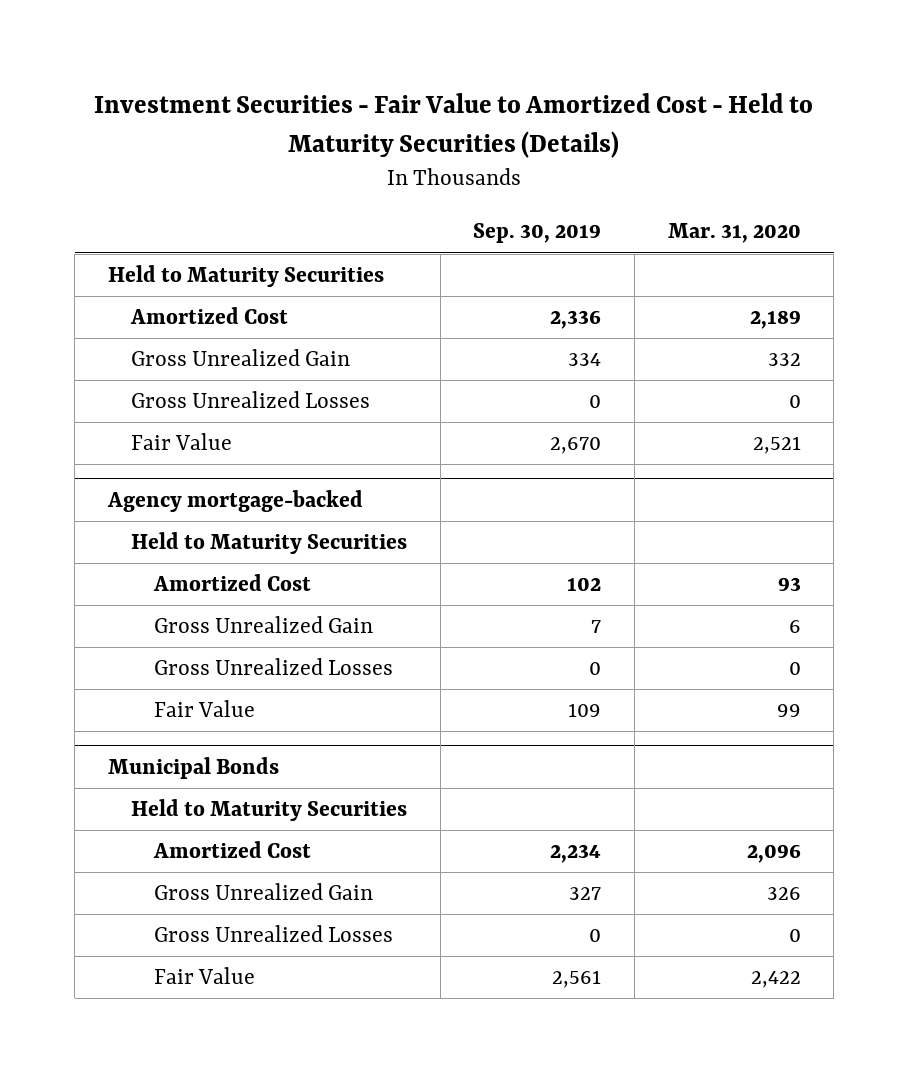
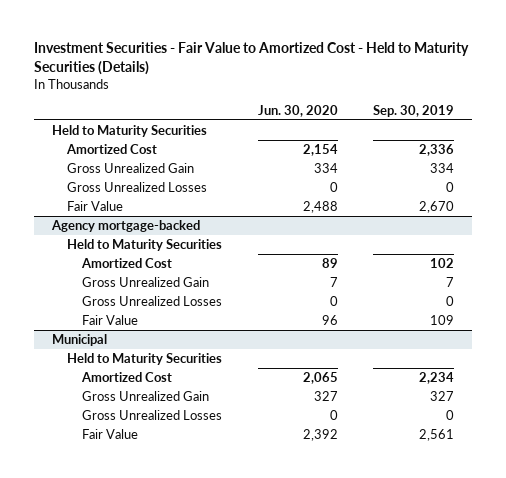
[667,223,801,244] Mar. 31, 2020 -> none
none -> [257,104,338,117] Jun. 30, 2020
[108,756,280,779] Municipal Bonds -> [51,333,107,346] Municipal

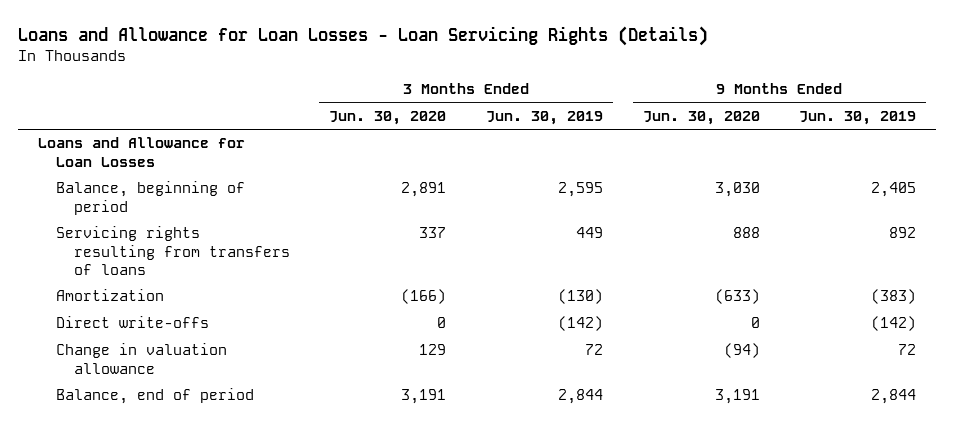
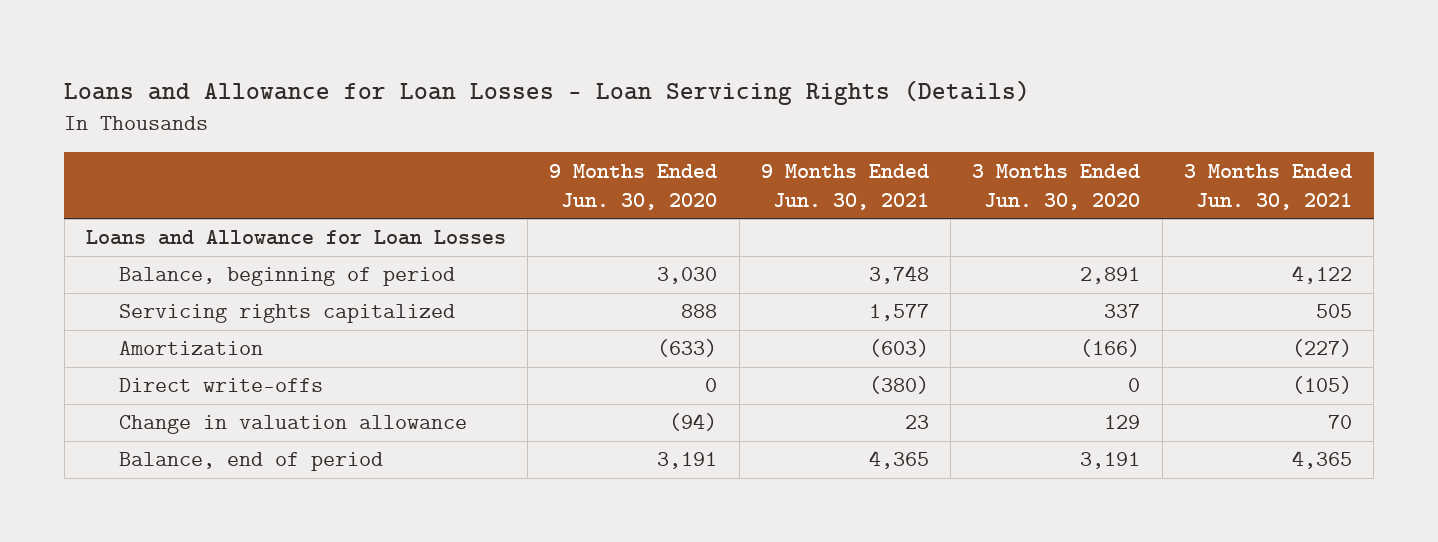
[485,110,603,125] Jun. 30, 2019 -> none
[799,110,917,125] Jun. 30, 2019 -> none
none -> [760,163,929,210] 9 Months Ended Jun. 30, 2021
none -> [1183,163,1352,210] 3 Months Ended Jun. 30, 2021
[55,226,290,275] Servicing rights resulting from transfers of loans -> [119,304,456,324] Servicing rights capitalized

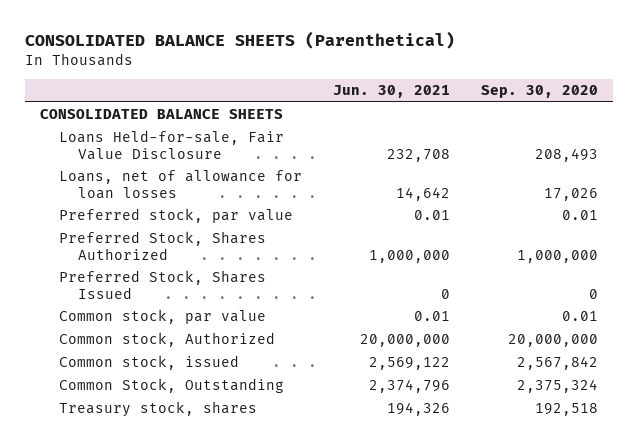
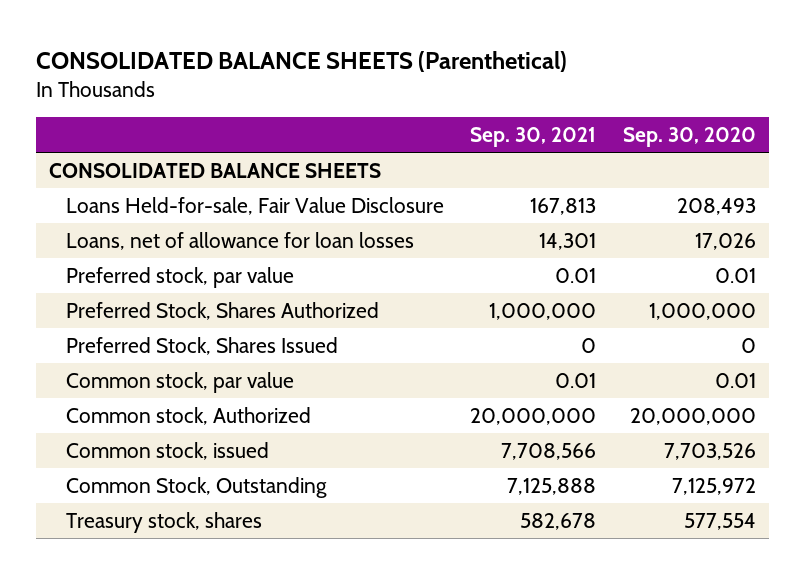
[332,85,450,99] Jun. 30, 2021 -> none
none -> [470,127,597,148] Sep. 30, 2021
[516,356,598,371] 2,567,842 -> [663,442,756,460] 7,703,526
[516,379,598,394] 2,375,324 -> [671,477,756,495] 7,125,972
[534,403,598,417] 192,518 -> [683,512,756,530] 577,554

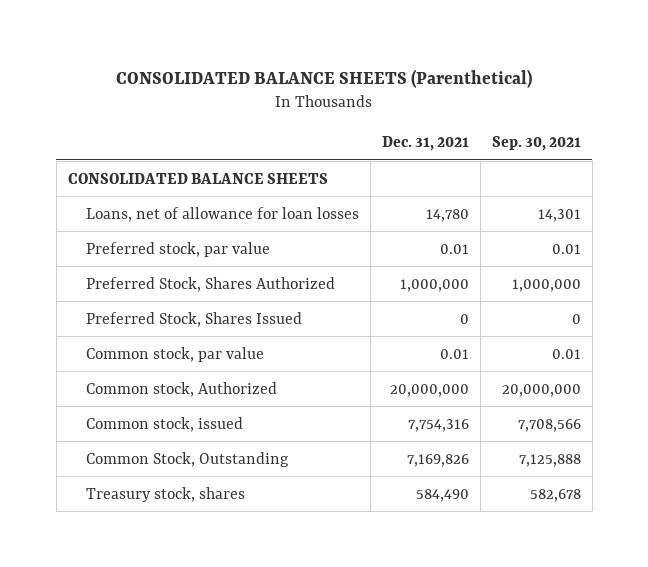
[622,127,756,148] Sep. 30, 2020 -> none
none -> [381,136,469,152] Dec. 31, 2021
[66,196,445,215] Loans Held-for-sale, Fair Value Disclosure -> none

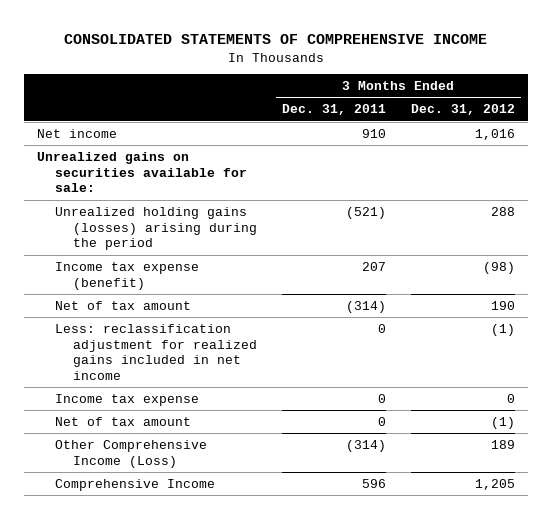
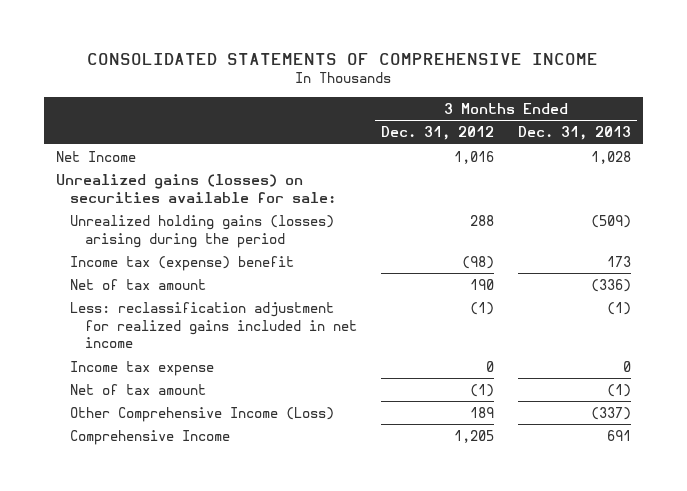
[281,104,386,116] Dec. 31, 2011 -> none
none -> [518,126,632,141] Dec. 31, 2013
[36,128,117,138] Net income -> [55,150,136,162] Net Income
[36,151,247,193] Unrealized gains on securities available for sale: -> [55,173,337,203] Unrealized gains (losses) on securities available for sale:
[54,261,199,290] Income tax expense (benefit) -> [70,255,295,271] Income tax (expense) benefit

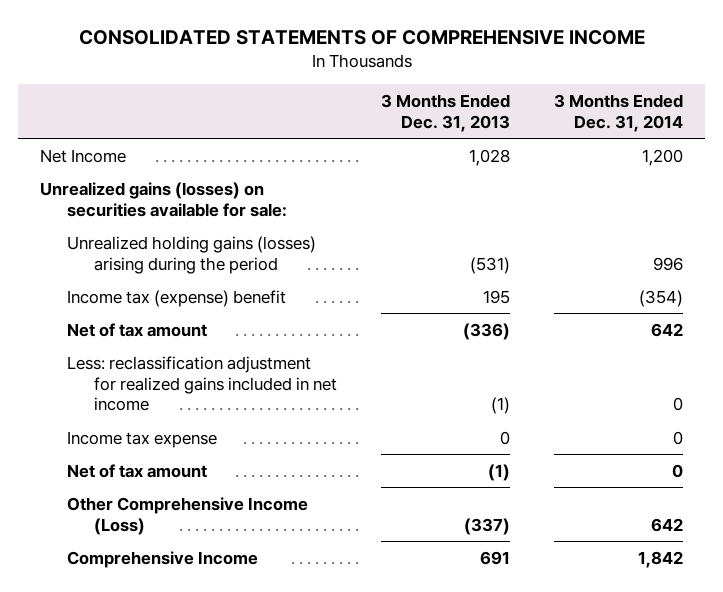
[380,126,494,141] Dec. 31, 2012 -> none
none -> [554,93,684,132] 3 Months Ended Dec. 31, 2014
[591,214,632,228] (509) -> [470,256,511,274] (531)
[607,255,632,267] 173 -> [483,289,511,304] 195

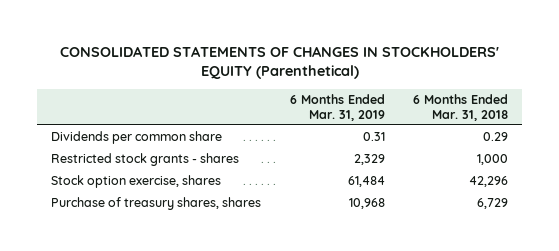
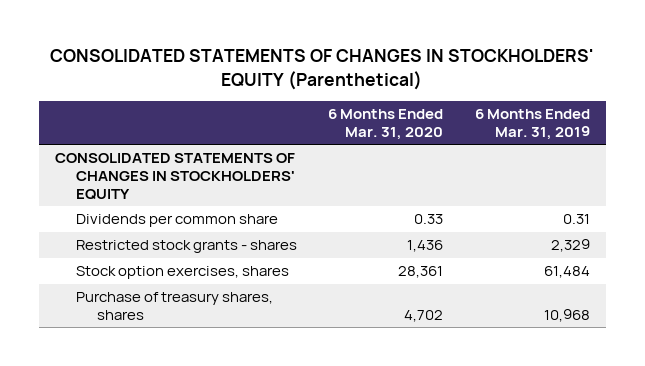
[413,93,509,121] 6 Months Ended Mar. 31, 2018 -> none
none -> [328,109,444,140] 6 Months Ended Mar. 31, 2020
none -> [54,153,295,200] CONSOLIDATED STATEMENTS OF CHANGES IN STOCKHOLDERS' EQUITY
[51,175,222,189] Stock option exercise, shares -> [75,266,289,280] Stock option exercises, shares

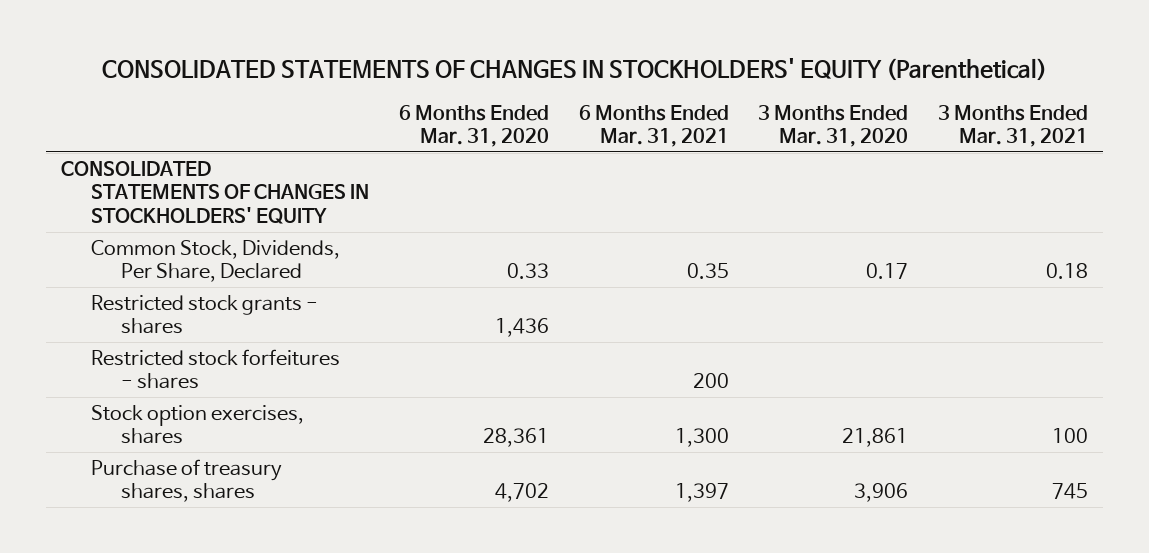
[474,109,590,140] 6 Months Ended Mar. 31, 2019 -> none
none -> [578,104,729,148] 6 Months Ended Mar. 31, 2021
none -> [758,104,909,148] 3 Months Ended Mar. 31, 2020
none -> [937,104,1088,148] 3 Months Ended Mar. 31, 2021
[75,214,278,228] Dividends per common share -> [91,239,341,283] Common Stock, Dividends, Per Share, Declared
none -> [91,348,341,390] Restricted stock forfeitures - shares

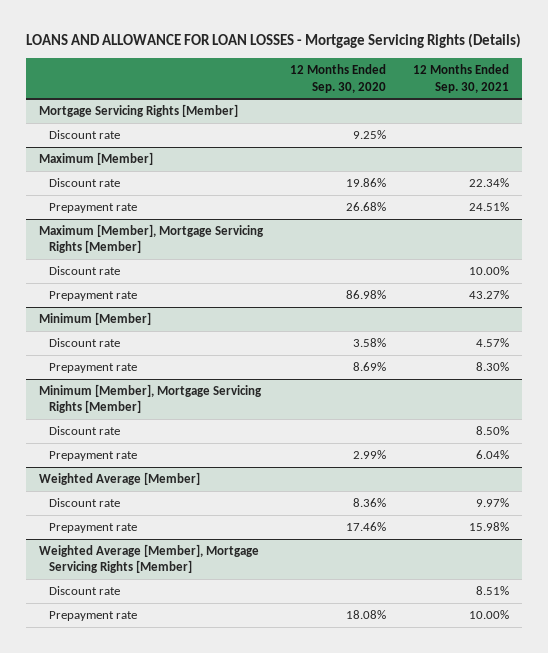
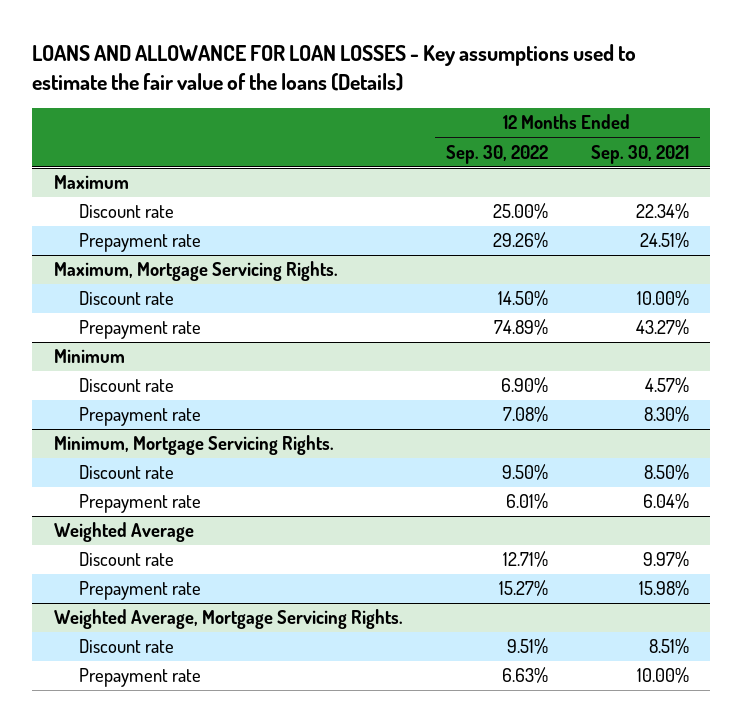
[25,33,521,49] LOANS AND ALLOWANCE FOR LOAN LOSSES - Mortgage Servicing Rights (Details) -> [32,43,637,91] LOANS AND ALLOWANCE FOR LOAN LOSSES - Key assumptions used to estimate the fair value of the loans (Details)
[289,64,386,93] 12 Months Ended Sep. 30, 2020 -> none
none -> [445,144,548,164] Sep. 30, 2022
[38,103,238,117] Mortgage Servicing Rights [Member] -> none
[48,129,120,139] Discount rate -> none
[38,151,153,165] Maximum [Member] -> [53,175,129,190] Maximum
[38,223,264,254] Maximum [Member], Mortgage Servicing Rights [Member] -> [53,261,338,282] Maximum, Mortgage Servicing Rights.
[38,311,151,325] Minimum [Member] -> [53,349,125,364] Minimum
[38,383,262,414] Minimum [Member], Mortgage Servicing Rights [Member] -> [53,435,334,456] Minimum, Mortgage Servicing Rights.
[38,471,200,485] Weighted Average [Member] -> [53,522,194,543] Weighted Average
[38,543,259,574] Weighted Average [Member], Mortgage Servicing Rights [Member] -> [53,609,403,630] Weighted Average, Mortgage Servicing Rights.

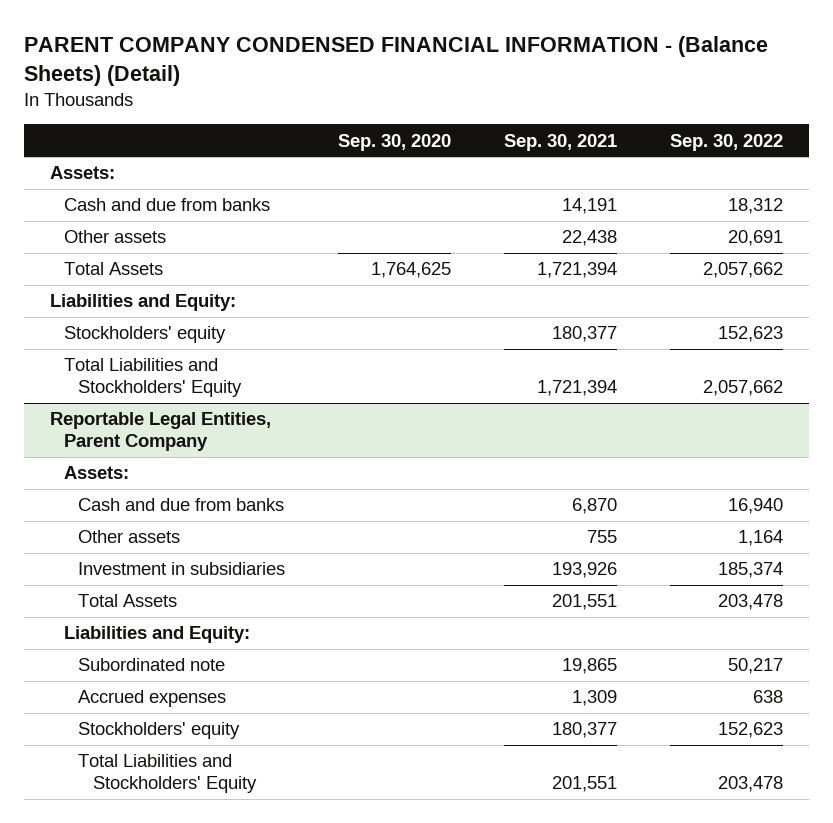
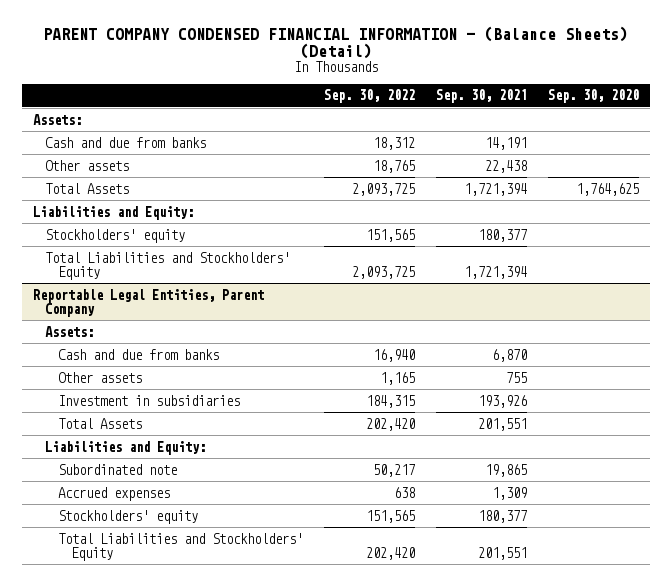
[728,230,784,247] 20,691 -> [373,159,416,173] 18,765
[703,262,784,279] 2,057,662 -> [352,182,416,196] 2,093,725
[718,326,784,343] 152,623 -> [366,228,416,242] 151,565
[703,380,784,397] 2,057,662 -> [352,266,416,280] 2,093,725
[738,530,784,547] 1,164 -> [380,371,416,385] 1,165
[718,562,784,579] 185,374 -> [366,394,416,408] 184,315
[718,594,784,611] 203,478 -> [366,417,416,431] 202,420
[718,722,784,739] 152,623 -> [366,509,416,523] 151,565
[718,776,784,793] 203,478 -> [366,547,416,561] 202,420

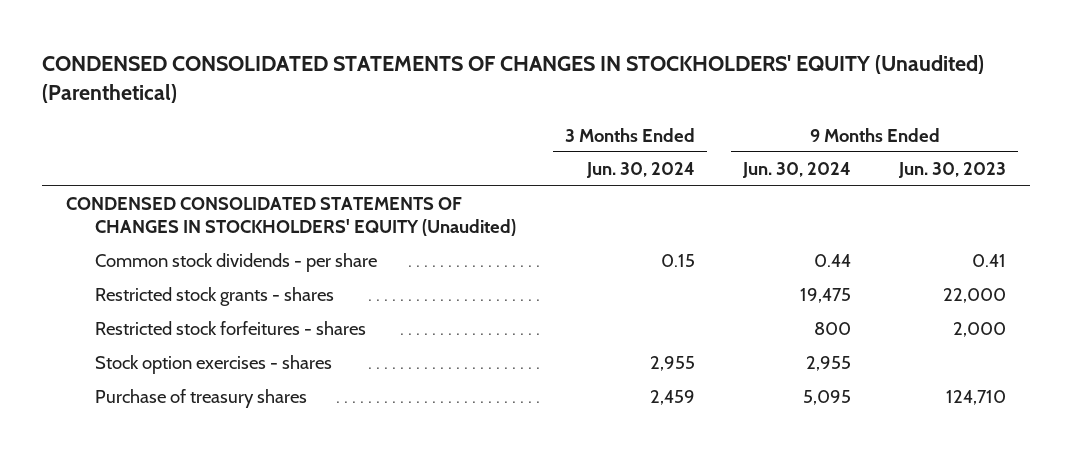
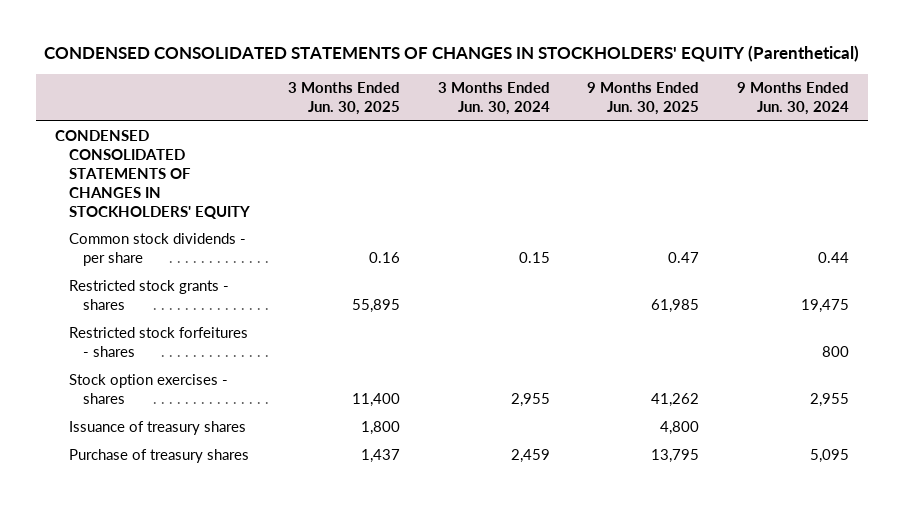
[42,54,985,103] CONDENSED CONSOLIDATED STATEMENTS OF CHANGES IN STOCKHOLDERS' EQUITY (Unaudited) (Parenthetical) -> [44,45,860,63] CONDENSED CONSOLIDATED STATEMENTS OF CHANGES IN STOCKHOLDERS' EQUITY (Parenthetical)
[898,162,1007,179] Jun. 30, 2023 -> none
none -> [287,82,400,116] 3 Months Ended Jun. 30, 2025
none -> [587,82,700,116] 9 Months Ended Jun. 30, 2025
[66,197,517,237] CONDENSED CONSOLIDATED STATEMENTS OF CHANGES IN STOCKHOLDERS' EQUITY (Unaudited) -> [55,130,250,219] CONDENSED CONSOLIDATED STATEMENTS OF CHANGES IN STOCKHOLDERS' EQUITY
none -> [68,421,246,436] Issuance of treasury shares

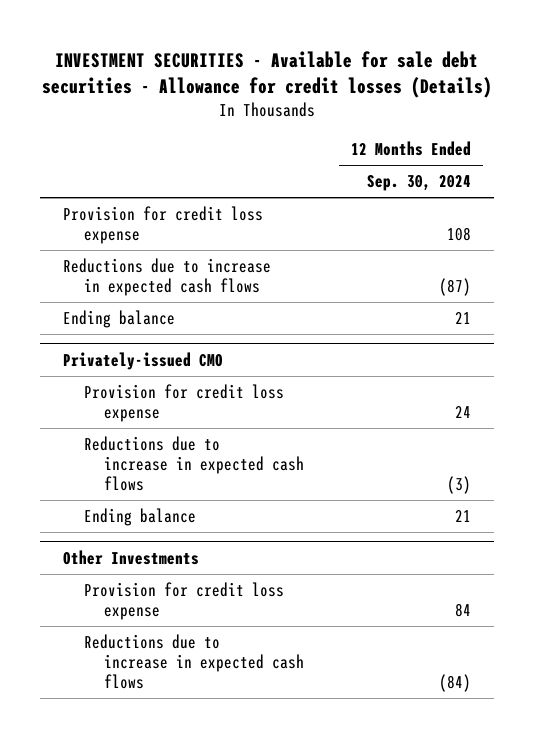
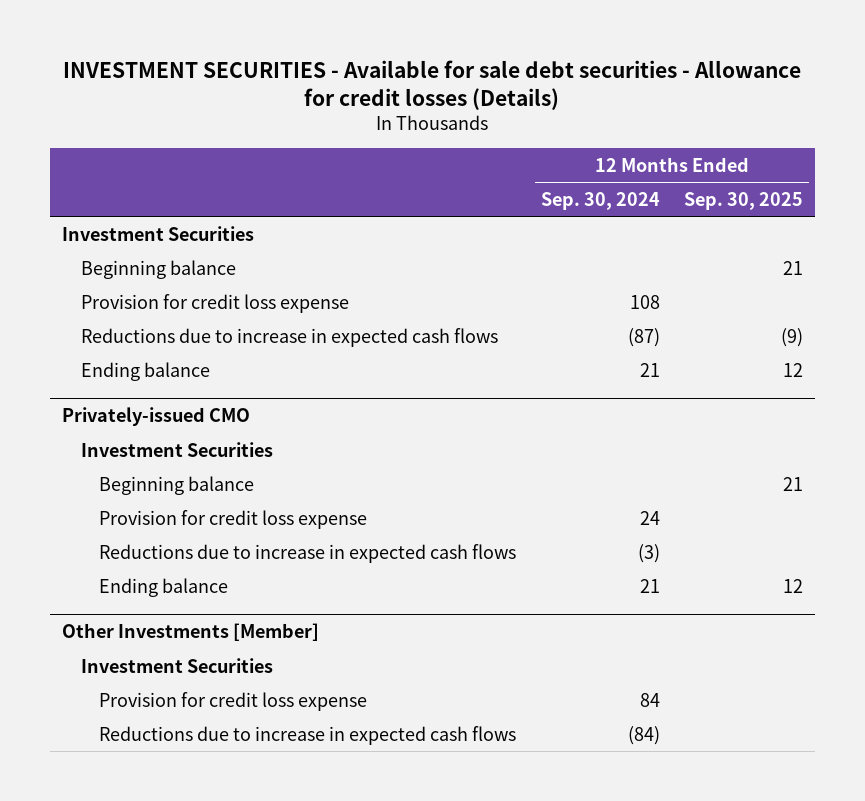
none -> [684,191,804,210] Sep. 30, 2025
none -> [61,225,254,241] Investment Securities
none -> [80,259,236,279] Beginning balance
none -> [80,441,273,457] Investment Securities
none -> [99,475,255,495] Beginning balance
[63,549,200,565] Other Investments -> [61,623,319,642] Other Investments [Member]
none -> [80,657,273,673] Investment Securities

